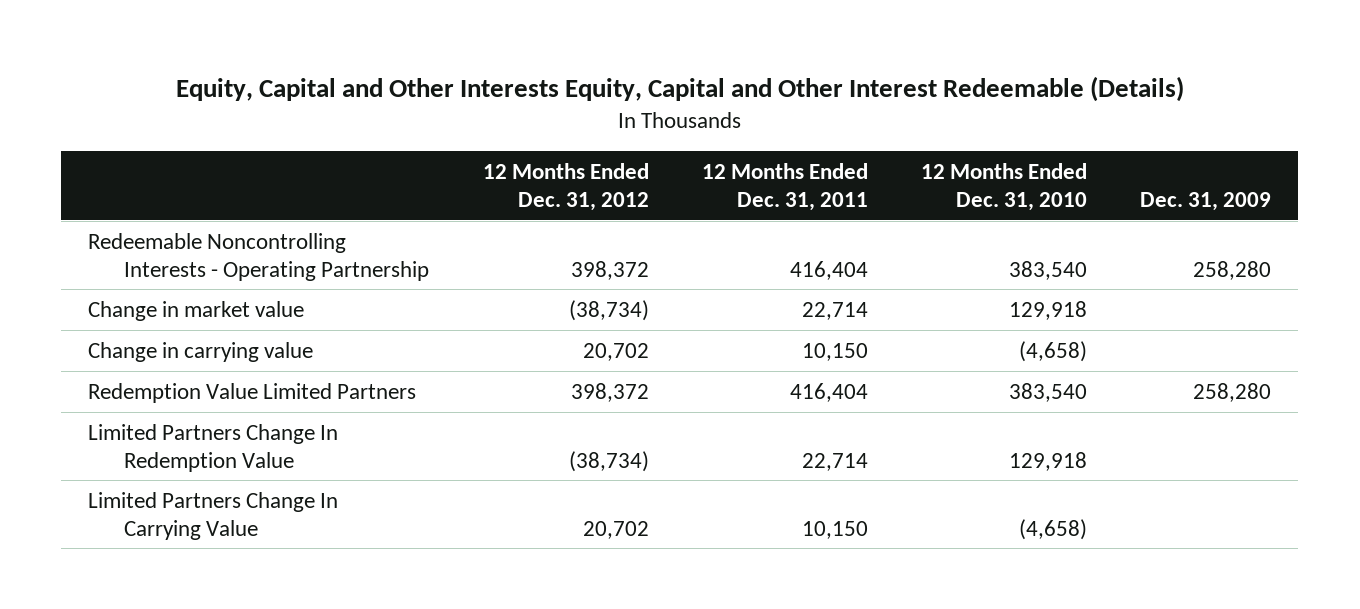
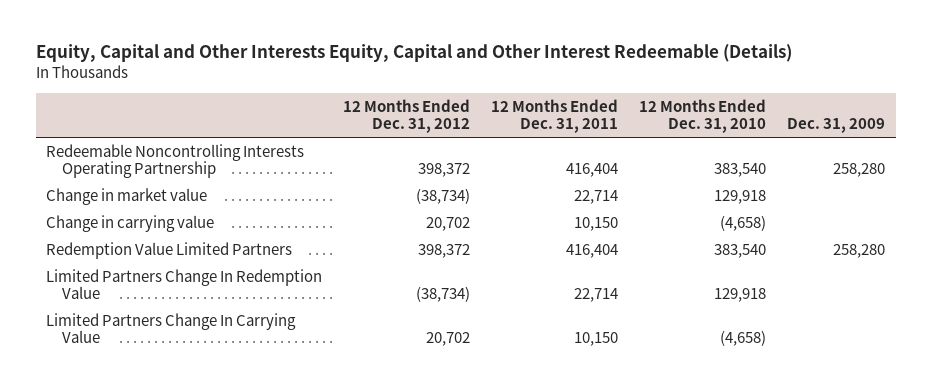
[88,232,430,281] Redeemable Noncontrolling Interests - Operating Partnership -> [46,143,305,178] Redeemable Noncontrolling Interests Operating Partnership

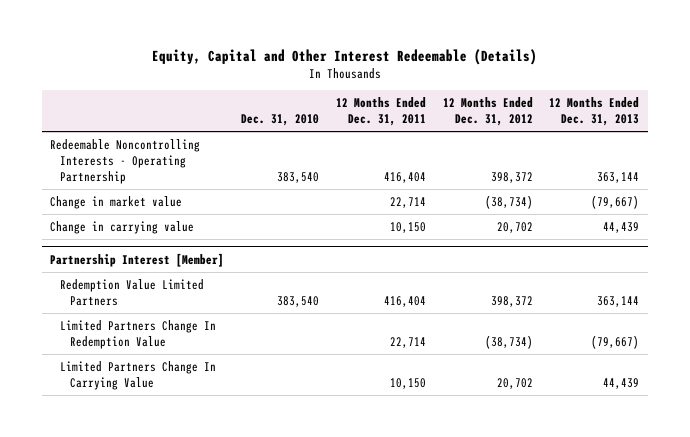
[35,44,792,63] Equity, Capital and Other Interests Equity, Capital and Other Interest Redeemable (Details) -> [151,49,537,66] Equity, Capital and Other Interest Redeemable (Details)
[639,99,767,134] 12 Months Ended Dec. 31, 2010 -> none
[787,118,886,134] Dec. 31, 2009 -> none
none -> [240,113,319,126] Dec. 31, 2010
none -> [549,97,640,126] 12 Months Ended Dec. 31, 2013
[46,143,305,178] Redeemable Noncontrolling Interests Operating Partnership -> [50,138,201,184] Redeemable Noncontrolling Interests - Operating Partnership
none -> [50,252,225,267] Partnership Interest [Member]

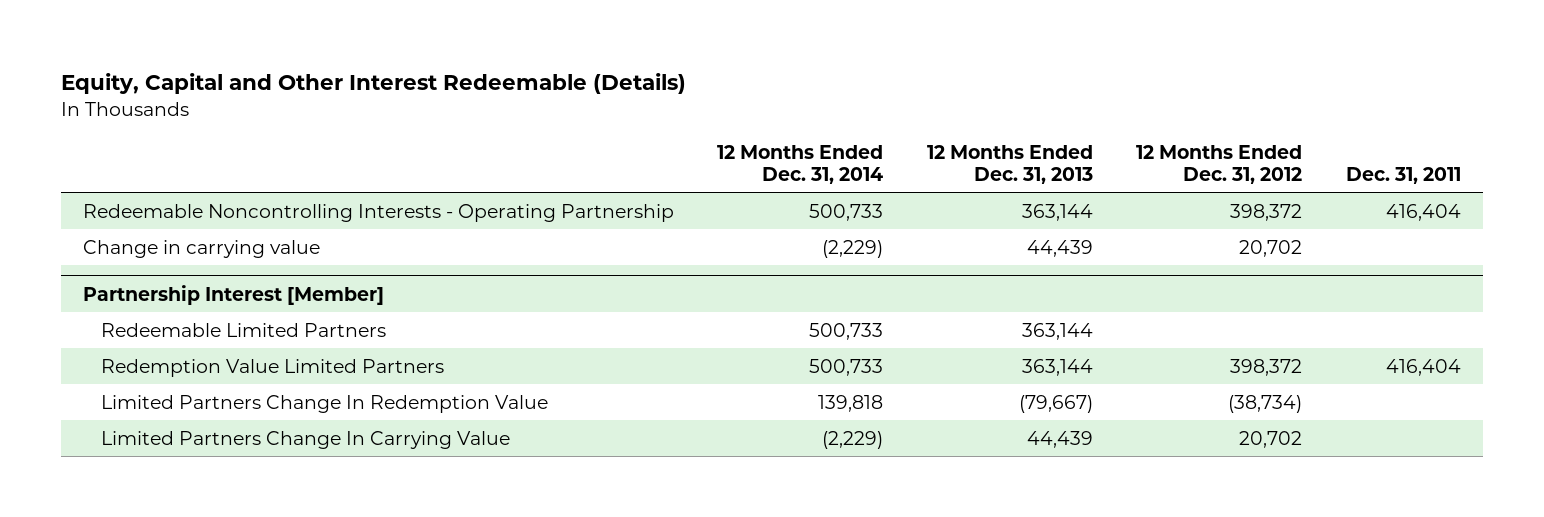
[240,113,319,126] Dec. 31, 2010 -> none
[335,97,426,126] 12 Months Ended Dec. 31, 2011 -> none
none -> [717,145,884,184] 12 Months Ended Dec. 31, 2014
none -> [1346,166,1462,184] Dec. 31, 2011
[50,195,183,209] Change in market value -> none
none -> [100,322,386,337] Redeemable Limited Partners

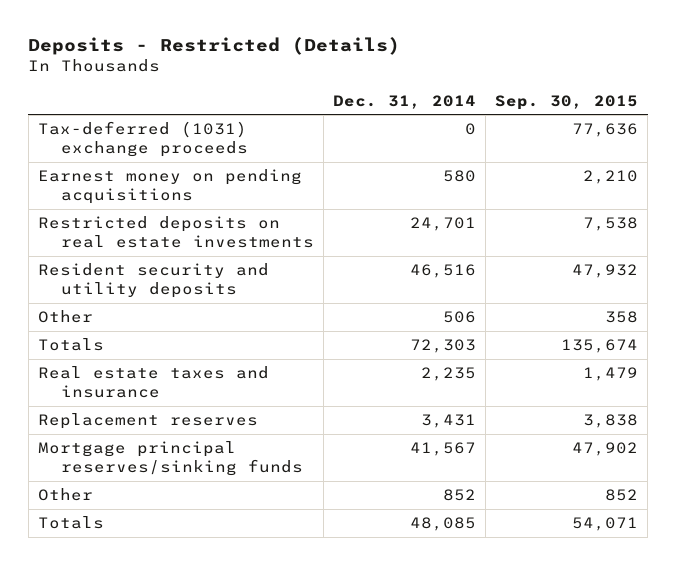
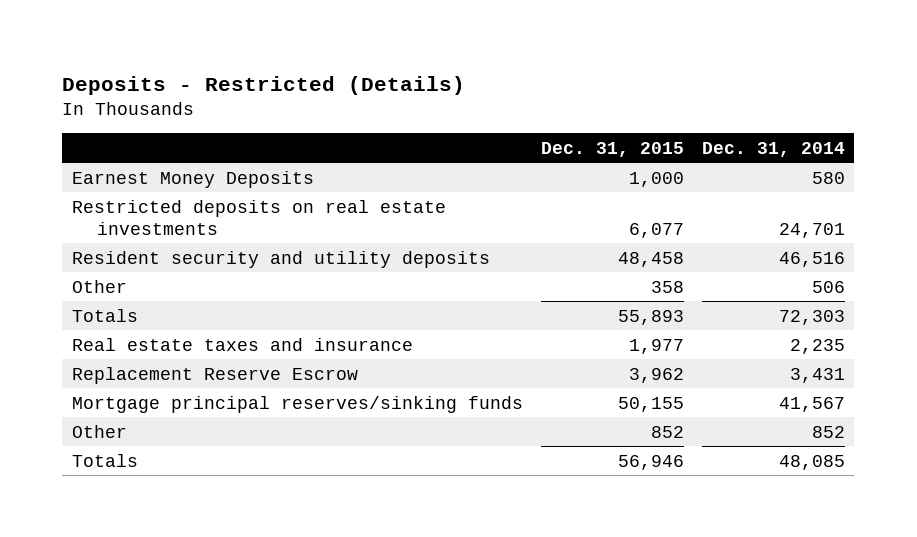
[495,94,639,110] Sep. 30, 2015 -> none
none -> [540,141,684,157] Dec. 31, 2015
[37,121,248,158] Tax-deferred (1031) exchange proceeds -> none
[37,169,302,205] Earnest money on pending acquisitions -> [71,170,314,188] Earnest Money Deposits
[37,413,258,430] Replacement reserves -> [71,366,358,384] Replacement Reserve Escrow

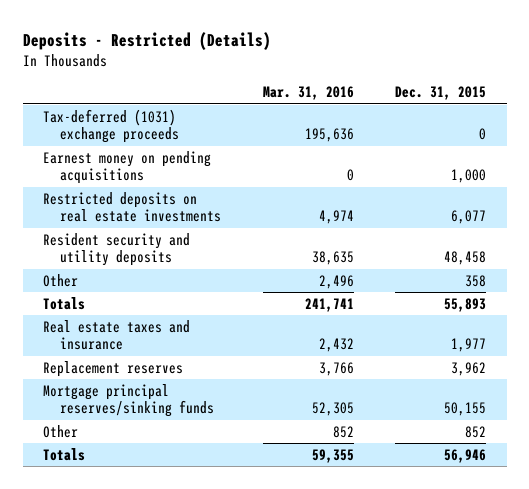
[702,141,846,157] Dec. 31, 2014 -> none
none -> [262,86,354,101] Mar. 31, 2016
none -> [43,108,180,144] Tax-deferred (1031) exchange proceeds
[71,170,314,188] Earnest Money Deposits -> [43,150,212,185] Earnest money on pending acquisitions
[71,366,358,384] Replacement Reserve Escrow -> [43,360,184,377] Replacement reserves

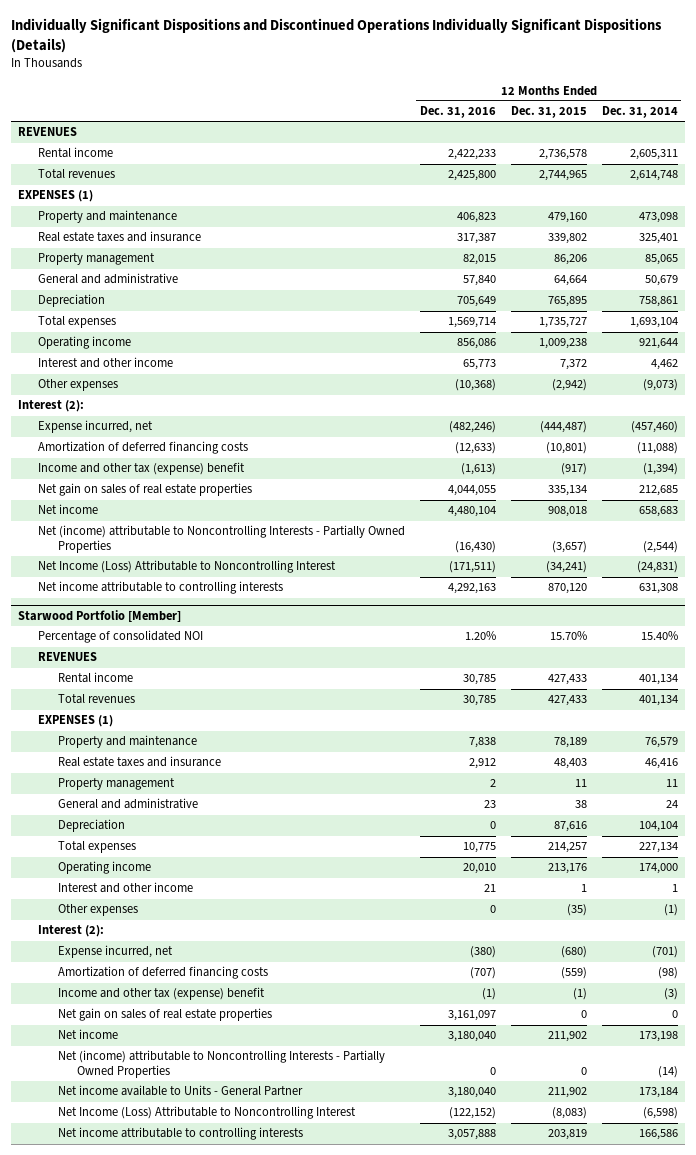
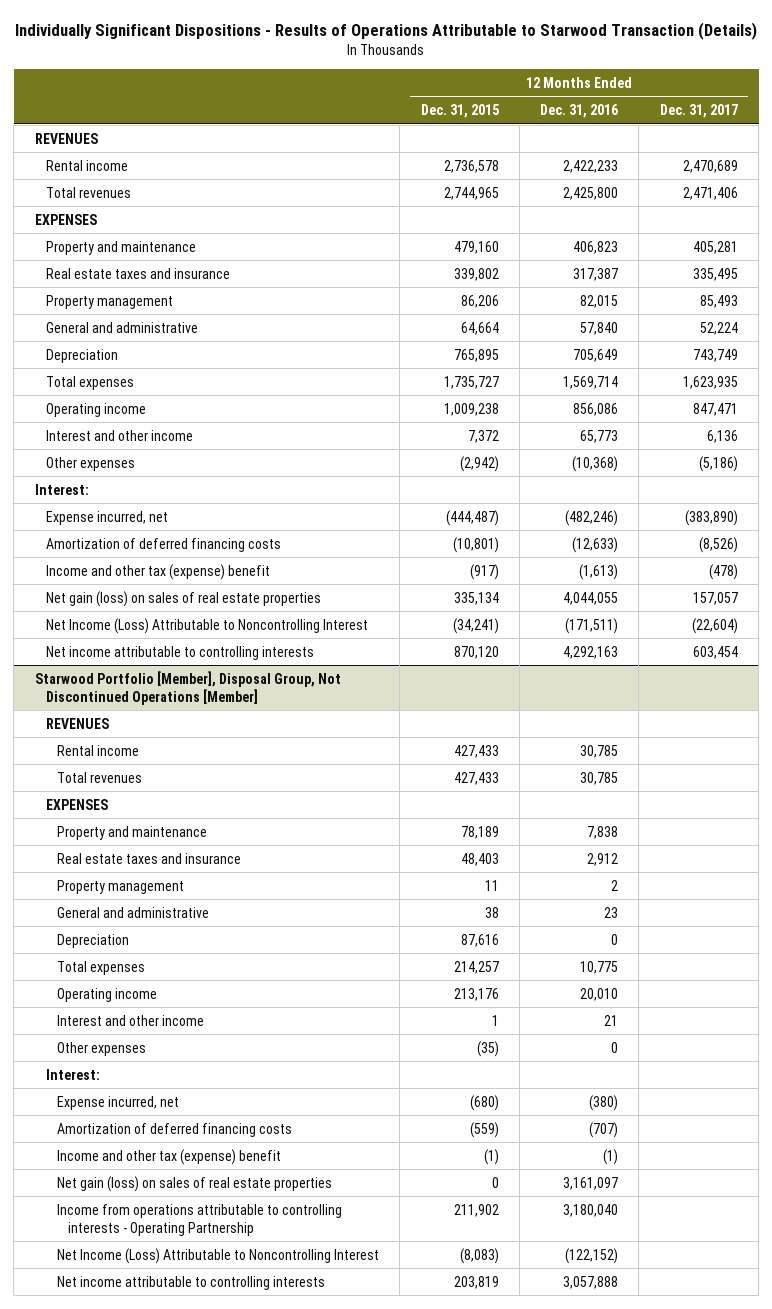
[10,18,662,54] Individually Significant Dispositions and Discontinued Operations Individually Significant Dispositions (Details) -> [15,21,758,40] Individually Significant Dispositions - Results of Operations Attributable to Starwood Transaction (Details)
[601,106,678,119] Dec. 31, 2014 -> none
none -> [659,104,738,119] Dec. 31, 2017
[18,190,94,203] EXPENSES (1) -> [34,213,97,225] EXPENSES
[18,400,85,413] Interest (2): -> [34,483,89,495] Interest:
[37,504,98,515] Net income -> none
[37,525,405,554] Net (income) attributable to Noncontrolling Interests - Partially Owned Properties -> none
[37,483,252,497] Net gain on sales of real estate properties -> [45,590,321,607] Net gain (loss) on sales of real estate properties
[18,609,182,622] Starwood Portfolio [Member] -> none
[37,630,203,644] Percentage of consolidated NOI -> none
none -> [34,670,341,705] Starwood Portfolio [Member], Disposal Group, Not Discontinued Operations [Member]
[37,715,113,728] EXPENSES (1) -> [45,798,108,810] EXPENSES
[37,925,104,938] Interest (2): -> [45,1068,100,1080] Interest:
[57,1029,118,1040] Net income -> none
[57,1050,385,1079] Net (income) attributable to Noncontrolling Interests - Partially Owned Properties -> none
[57,1008,272,1022] Net gain on sales of real estate properties -> [56,1175,332,1192] Net gain (loss) on sales of real estate properties
[57,1085,303,1097] Net income available to Units - General Partner -> [56,1203,342,1236] Income from operations attributable to controlling interests - Operating Partnership

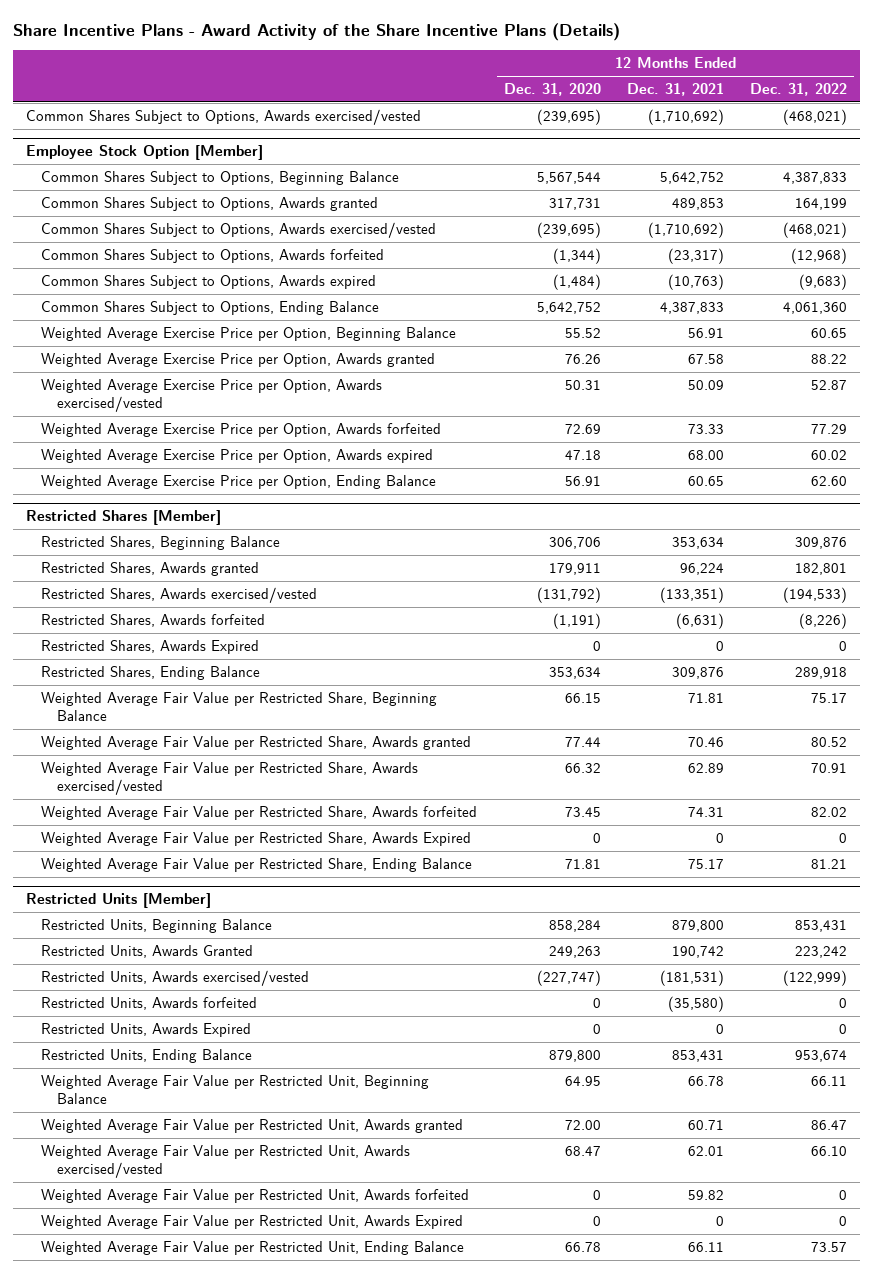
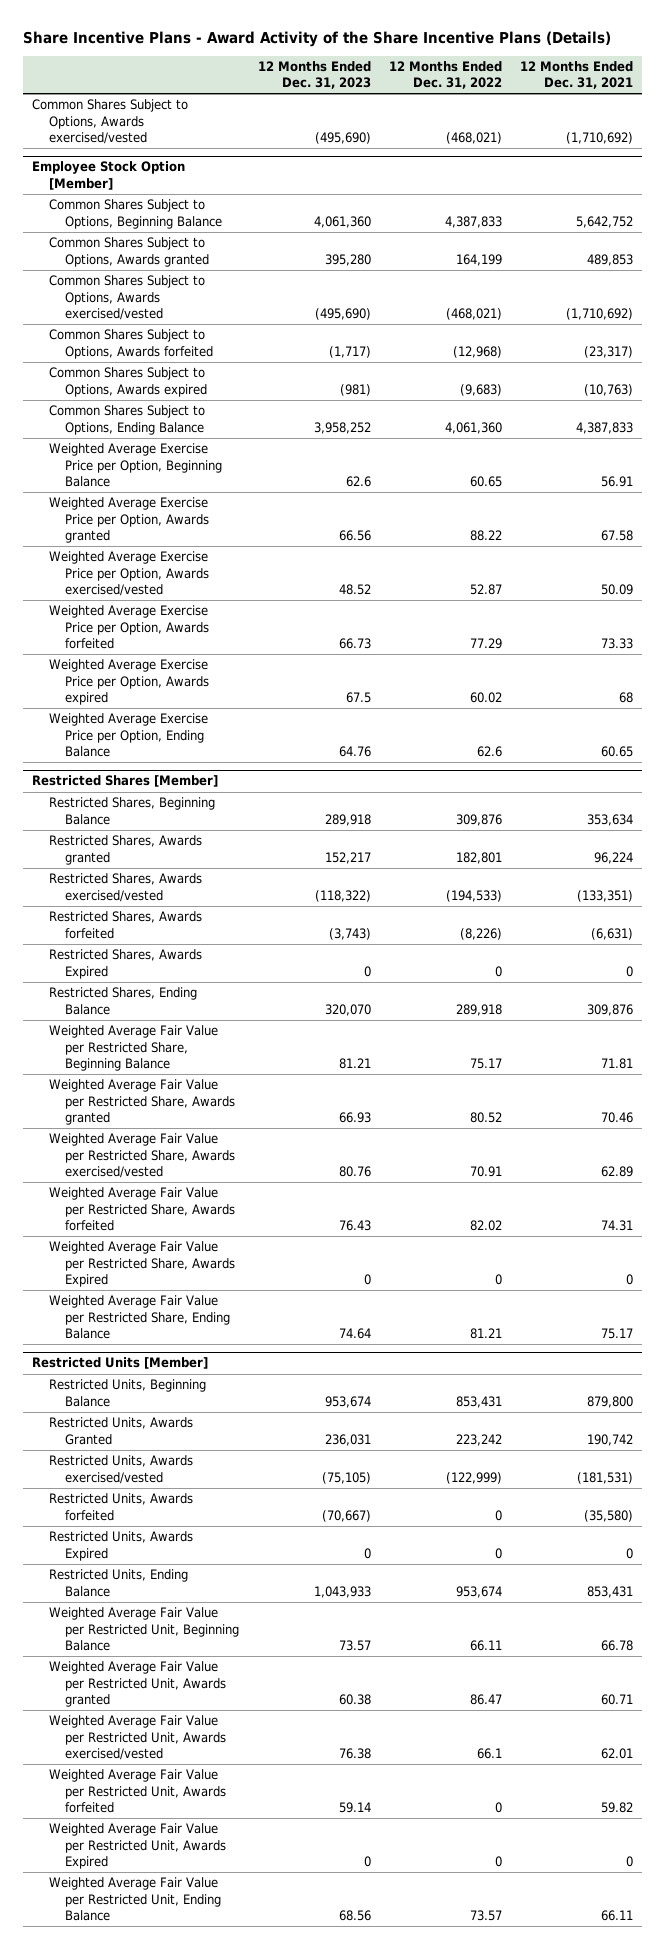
[503,82,601,96] Dec. 31, 2020 -> none
none -> [257,60,371,90] 12 Months Ended Dec. 31, 2023
[688,449,725,460] 68.00 -> [618,691,633,703] 68
[811,475,848,486] 62.60 -> [476,745,502,757] 62.6
[811,1145,848,1156] 66.10 -> [476,1747,502,1759] 66.1

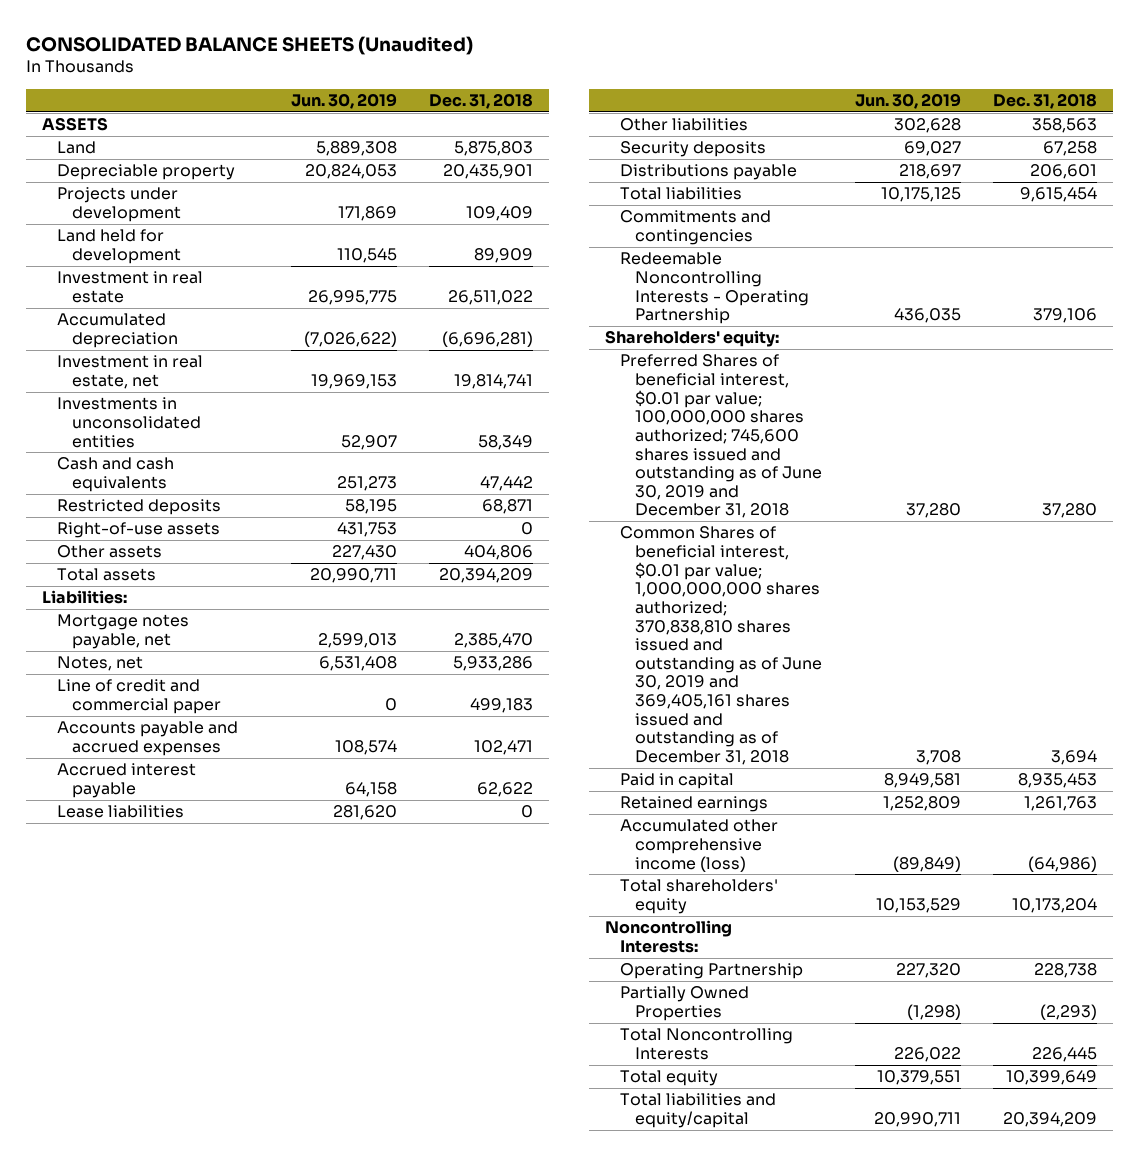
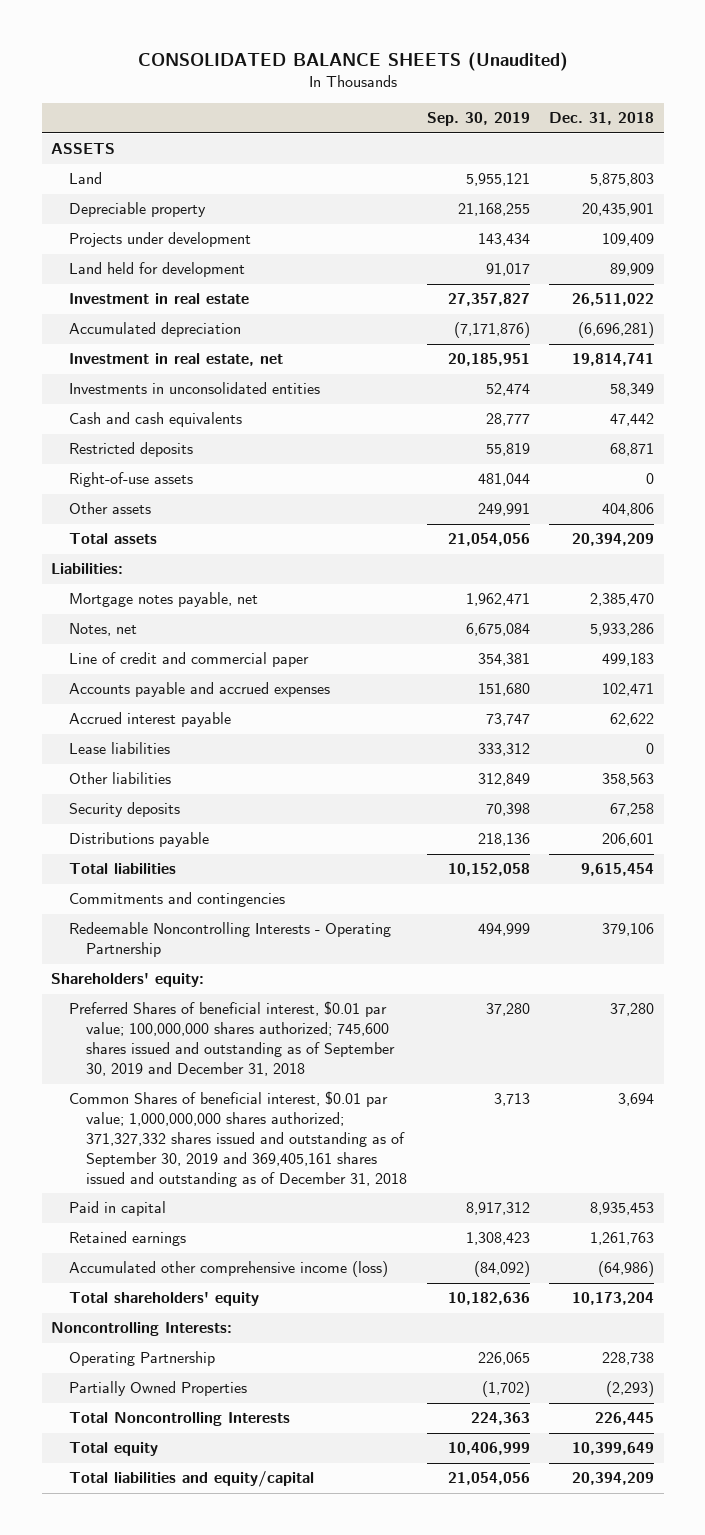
[290,93,397,110] Jun. 30, 2019 -> none
none -> [426,112,530,127] Sep. 30, 2019
[620,354,823,519] Preferred Shares of beneficial interest, $0.01 par value; 100,000,000 shares authorized; 745,600 shares issued and outstanding as of June 30, 2019 and December 31, 2018 -> [68,1001,396,1077] Preferred Shares of beneficial interest, $0.01 par value; 100,000,000 shares authorized; 745,600 shares issued and outstanding as of September 30, 2019 and December 31, 2018
[620,526,823,765] Common Shares of beneficial interest, $0.01 par value; 1,000,000,000 shares authorized; 370,838,810 shares issued and outstanding as of June 30, 2019 and 369,405,161 shares issued and outstanding as of December 31, 2018 -> [68,1091,408,1188] Common Shares of beneficial interest, $0.01 par value; 1,000,000,000 shares authorized; 371,327,332 shares issued and outstanding as of September 30, 2019 and 369,405,161 shares issued and outstanding as of December 31, 2018

